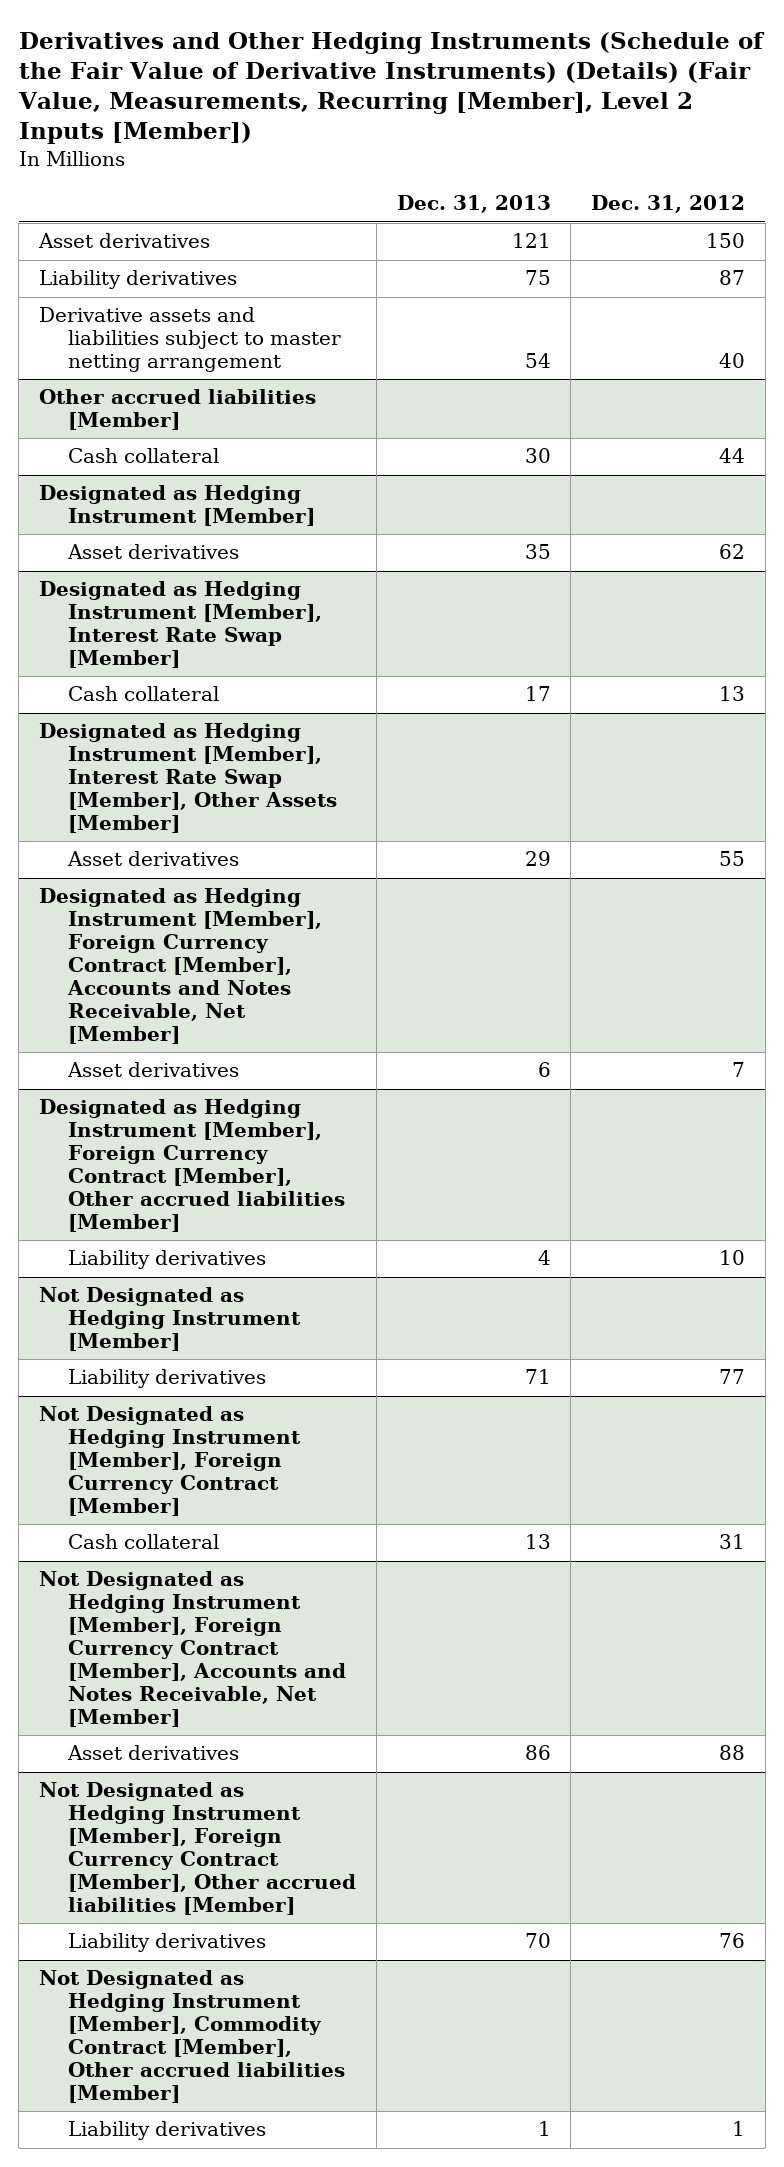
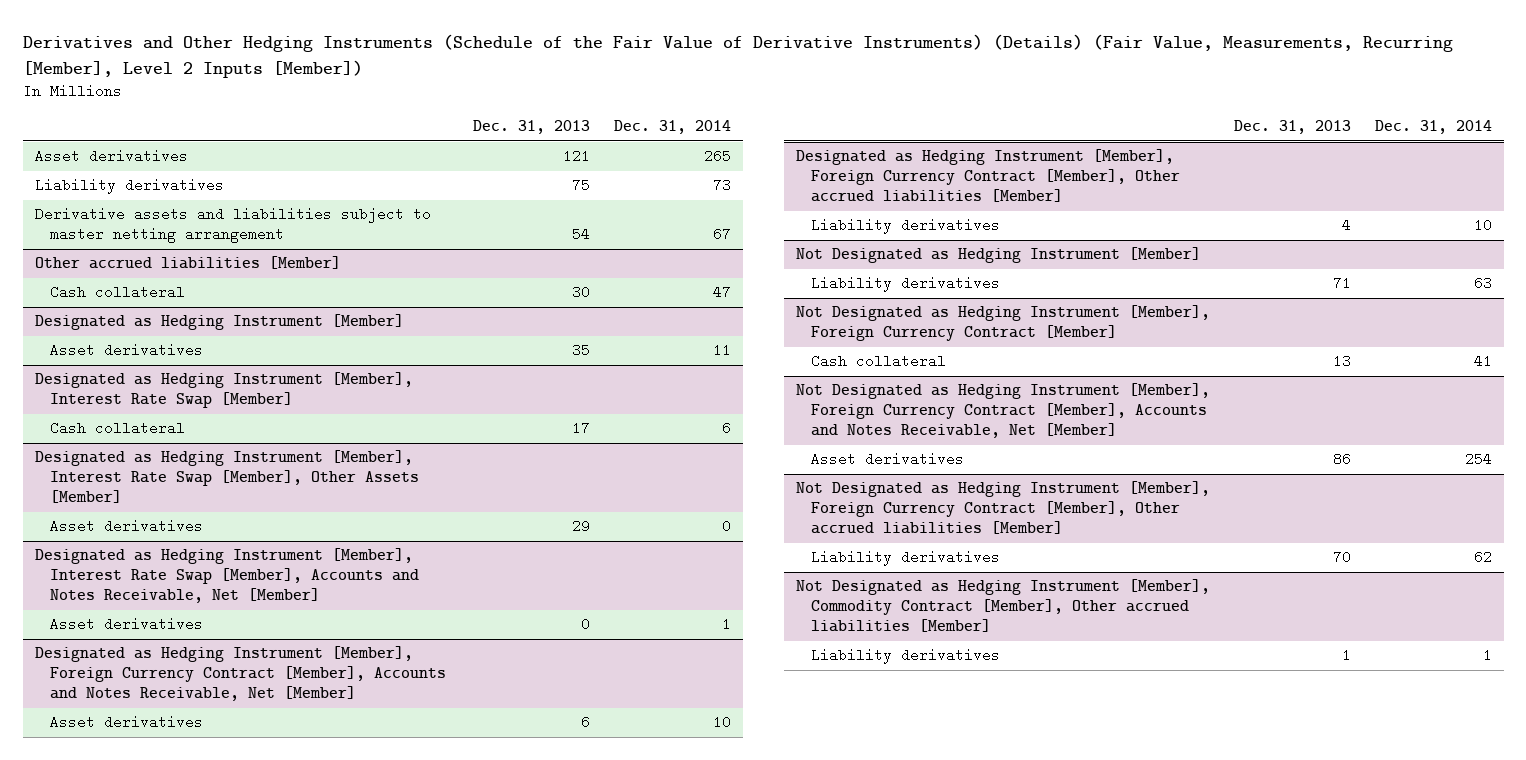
[590,195,745,214] Dec. 31, 2012 -> none
none -> [613,120,731,135] Dec. 31, 2014
none -> [34,548,420,604] Designated as Hedging Instrument [Member], Interest Rate Swap [Member], Accounts and Notes Receivable, Net [Member]
none -> [50,617,204,632] Asset derivatives

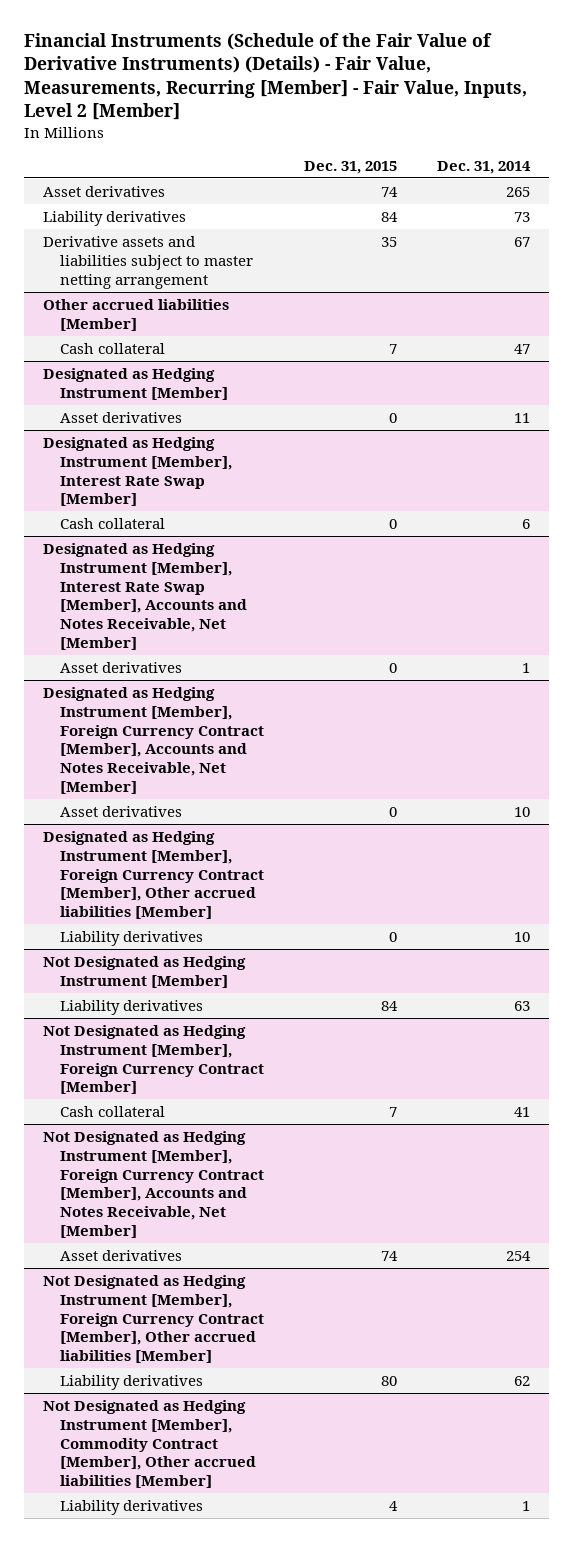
[22,34,1453,78] Derivatives and Other Hedging Instruments (Schedule of the Fair Value of Derivative Instruments) (Details) (Fair Value, Measurements, Recurring [Member], Level 2 Inputs [Member]) -> [23,32,527,121] Financial Instruments (Schedule of the Fair Value of Derivative Instruments) (Details) - Fair Value, Measurements, Recurring [Member] - Fair Value, Inputs, Level 2 [Member]
[472,120,590,135] Dec. 31, 2013 -> none
none -> [303,160,397,174] Dec. 31, 2015
[34,450,420,504] Designated as Hedging Instrument [Member], Interest Rate Swap [Member], Other Assets [Member] -> none
[50,519,204,534] Asset derivatives -> none

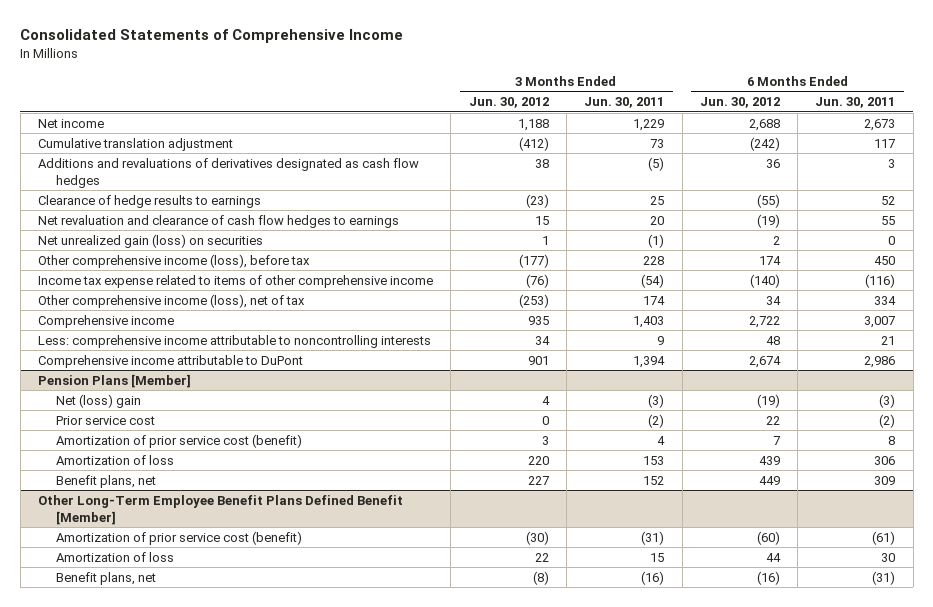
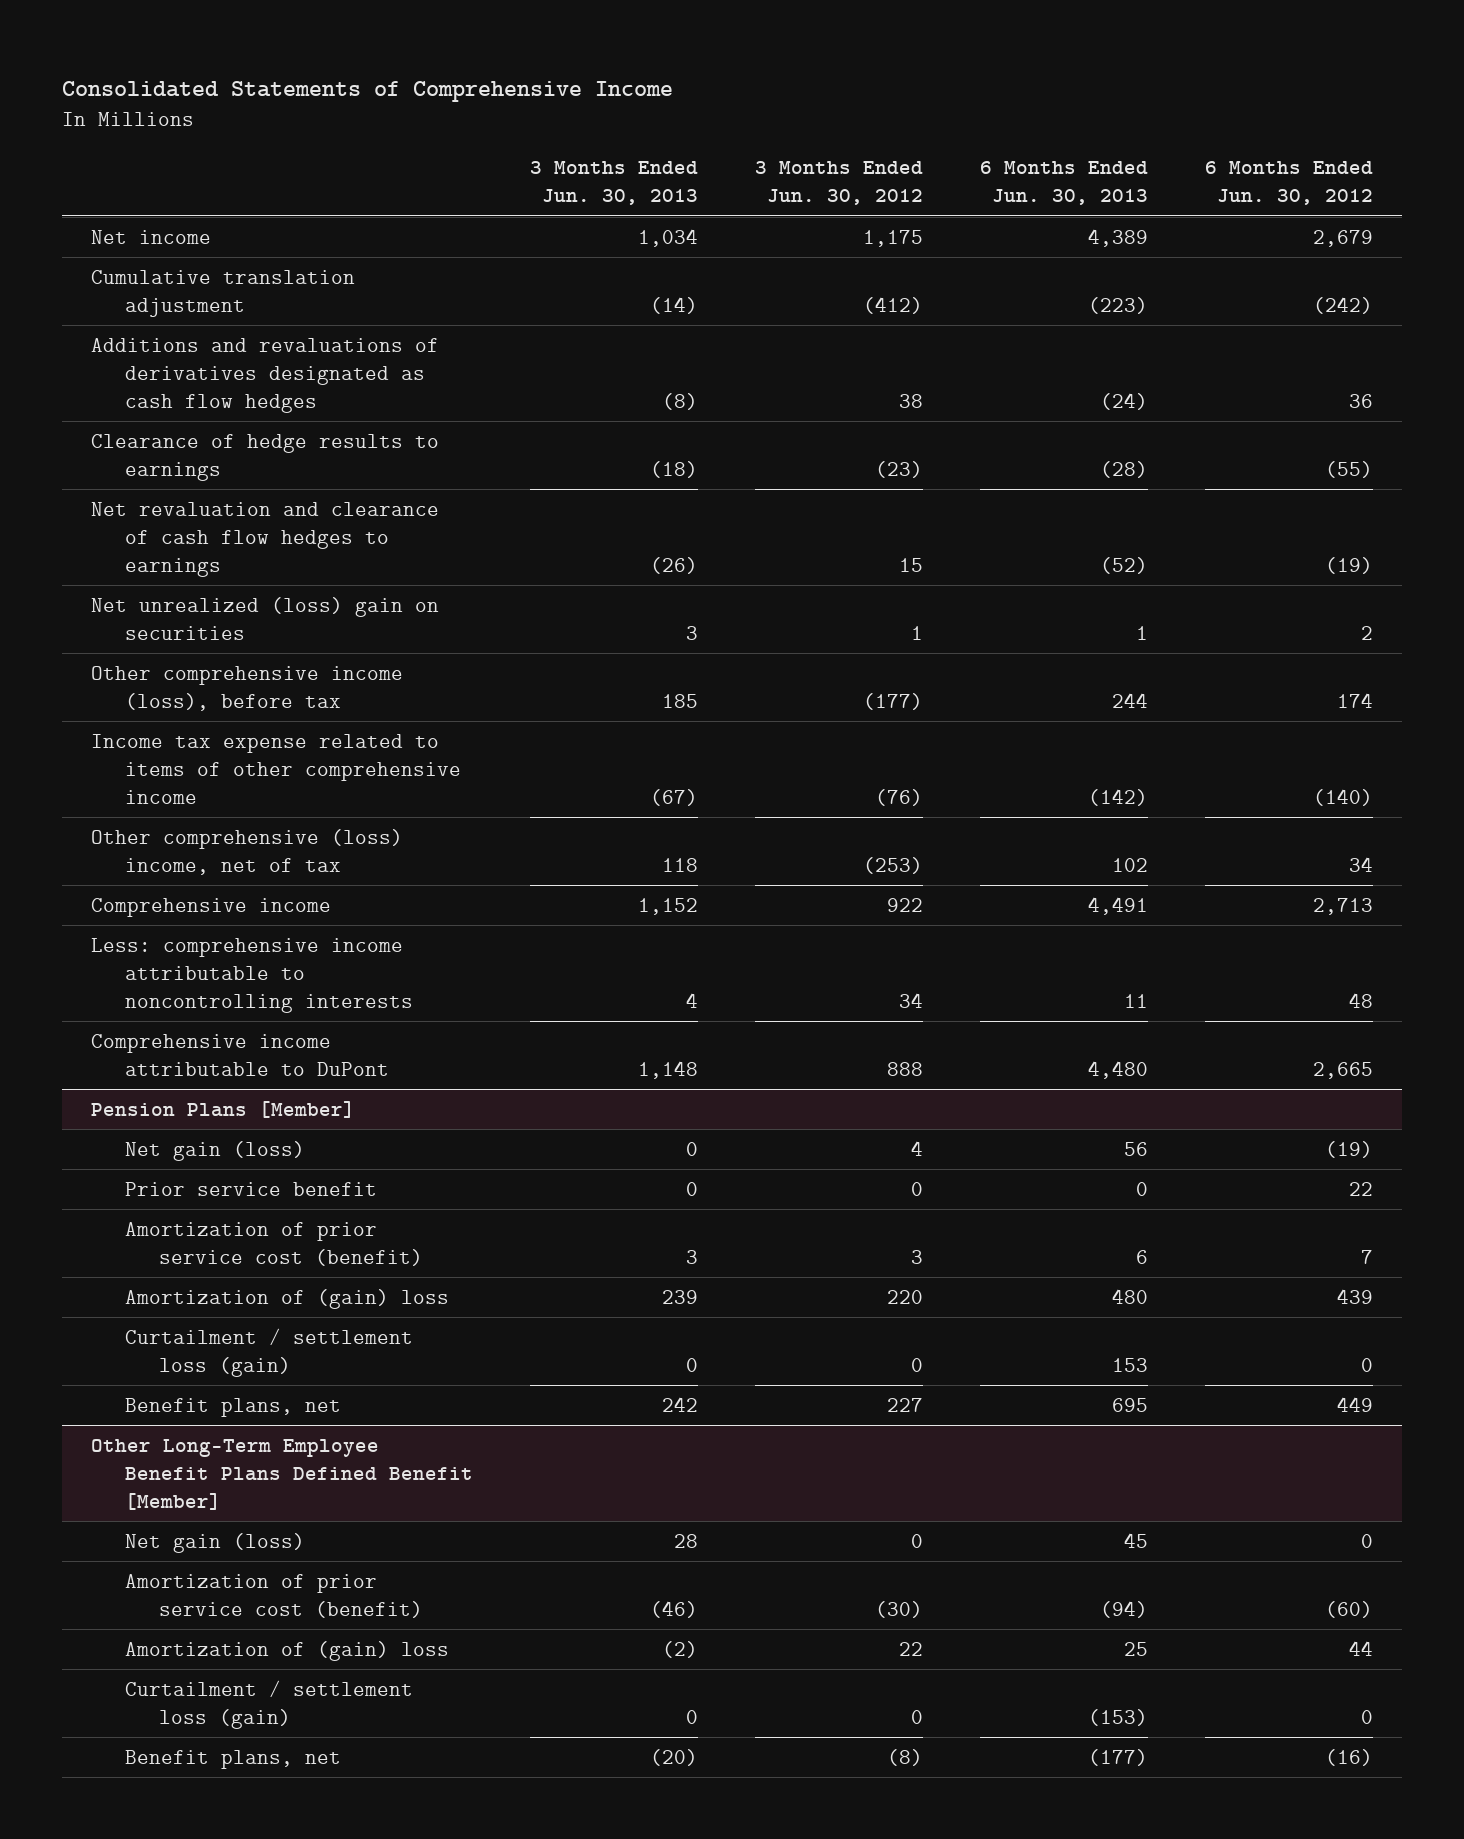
[584,97,665,109] Jun. 30, 2011 -> none
[815,97,896,109] Jun. 30, 2011 -> none
none -> [529,161,698,206] 3 Months Ended Jun. 30, 2013
none -> [980,161,1149,206] 6 Months Ended Jun. 30, 2013
[517,118,549,131] 1,188 -> [863,229,924,247] 1,175
[748,118,780,131] 2,688 -> [1313,229,1374,247] 2,679
[38,233,264,248] Net unrealized gain (loss) on securities -> [90,596,439,640] Net unrealized (loss) gain on securities
[38,293,306,308] Other comprehensive income (loss), net of tax -> [90,828,403,875] Other comprehensive (loss) income, net of tax
[527,315,549,325] 935 -> [887,897,924,912] 922
[748,315,780,328] 2,722 -> [1313,897,1374,915] 2,713
[527,355,549,365] 901 -> [887,1061,924,1076] 888
[748,355,781,368] 2,674 -> [1313,1061,1374,1079] 2,665
[55,393,141,408] Net (loss) gain -> [124,1140,305,1161] Net gain (loss)
[55,415,155,425] Prior service cost -> [124,1181,377,1196] Prior service benefit
[55,454,174,465] Amortization of loss -> [124,1288,449,1309] Amortization of (gain) loss
none -> [124,1327,413,1377] Curtailment / settlement loss (gain)
none -> [124,1532,305,1553] Net gain (loss)
[55,551,174,562] Amortization of loss -> [124,1640,449,1661] Amortization of (gain) loss
none -> [124,1679,413,1729] Curtailment / settlement loss (gain)

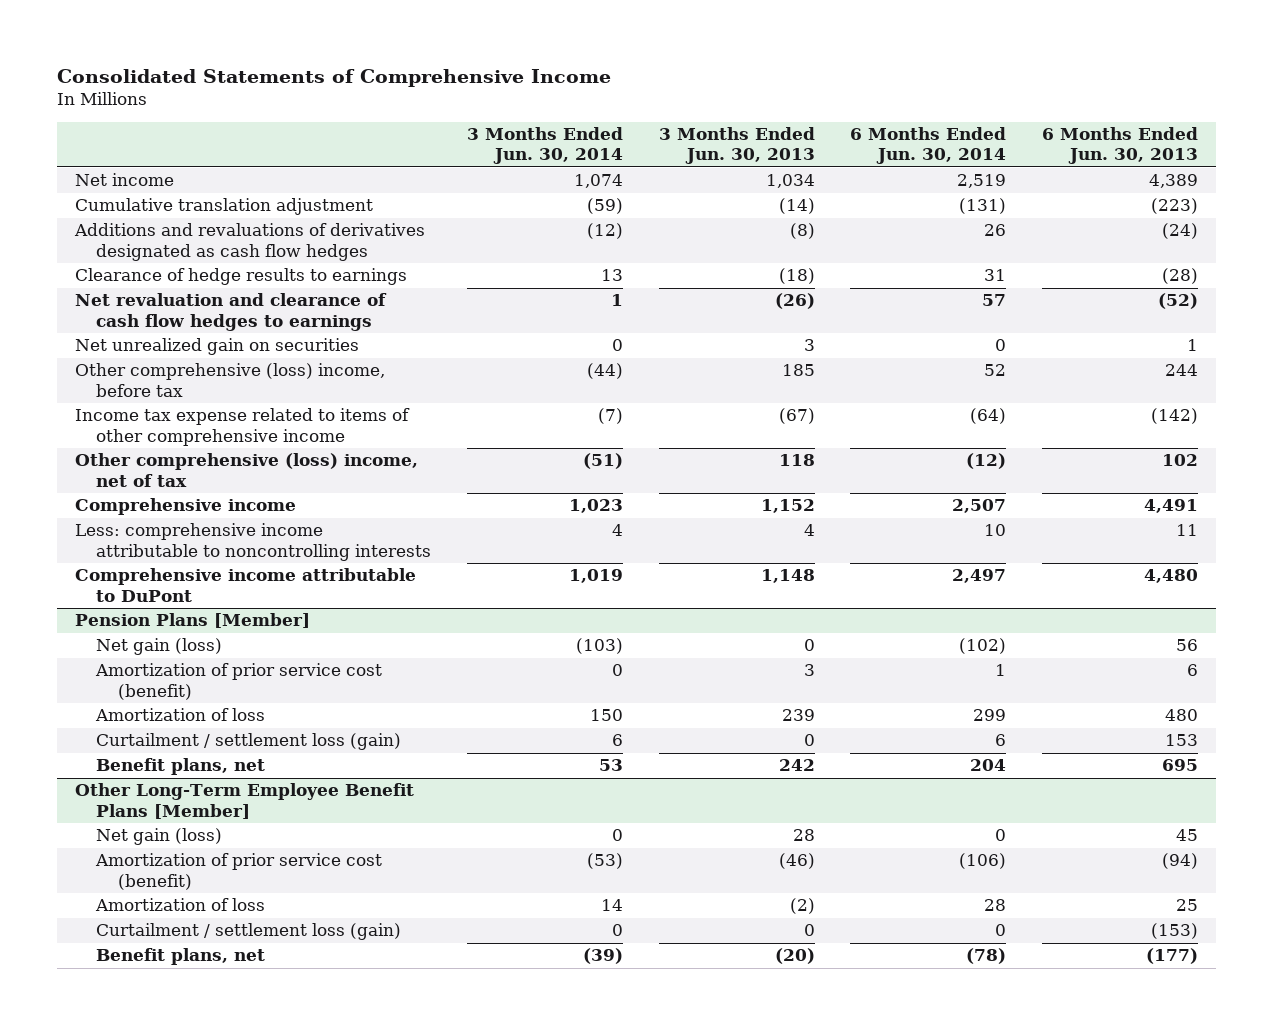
[755,161,924,206] 3 Months Ended Jun. 30, 2012 -> none
[1205,161,1374,206] 6 Months Ended Jun. 30, 2012 -> none
none -> [466,127,623,165] 3 Months Ended Jun. 30, 2014
none -> [850,127,1007,165] 6 Months Ended Jun. 30, 2014
[90,596,439,640] Net unrealized (loss) gain on securities -> [75,338,360,356] Net unrealized gain on securities
[90,665,403,711] Other comprehensive income (loss), before tax -> [75,363,386,397] Other comprehensive (loss) income, before tax
[124,1181,377,1196] Prior service benefit -> none
[124,1288,449,1309] Amortization of (gain) loss -> [95,708,266,722] Amortization of loss
[90,1438,473,1510] Other Long-Term Employee Benefit Plans Defined Benefit [Member] -> [75,783,415,819] Other Long-Term Employee Benefit Plans [Member]
[124,1640,449,1661] Amortization of (gain) loss -> [95,898,266,912] Amortization of loss

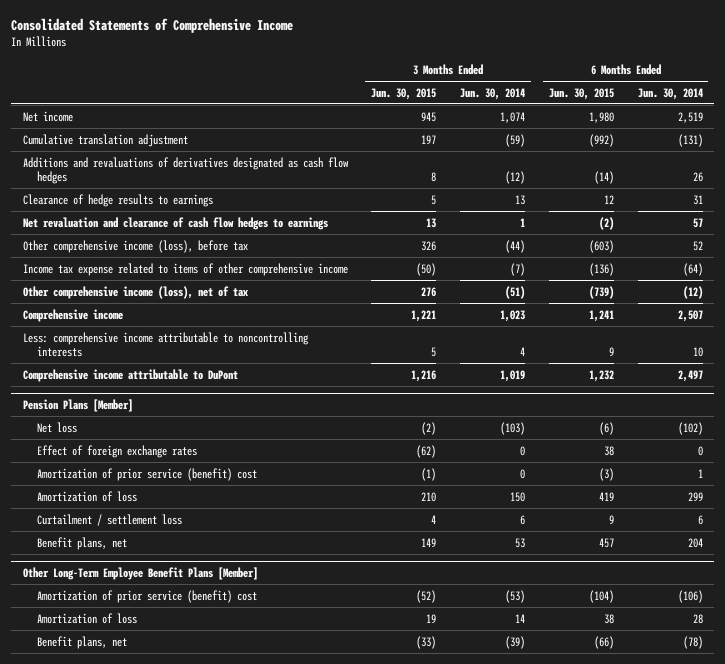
[658,127,815,165] 3 Months Ended Jun. 30, 2013 -> none
[1041,127,1198,165] 6 Months Ended Jun. 30, 2013 -> none
none -> [371,87,437,100] Jun. 30, 2015
none -> [548,87,614,100] Jun. 30, 2015
[75,338,360,356] Net unrealized gain on securities -> none
[75,363,386,397] Other comprehensive (loss) income, before tax -> [22,239,248,253] Other comprehensive income (loss), before tax
[75,453,419,487] Other comprehensive (loss) income, net of tax -> [22,285,248,299] Other comprehensive income (loss), net of tax
[96,638,223,656] Net gain (loss) -> [36,421,77,433] Net loss
none -> [36,444,197,458] Effect of foreign exchange rates
[95,663,383,700] Amortization of prior service cost (benefit) -> [36,467,257,481] Amortization of prior service (benefit) cost
[96,733,402,751] Curtailment / settlement loss (gain) -> [36,513,182,526] Curtailment / settlement loss
[96,828,223,846] Net gain (loss) -> none
[95,853,383,890] Amortization of prior service cost (benefit) -> [36,589,257,603] Amortization of prior service (benefit) cost
[96,923,402,941] Curtailment / settlement loss (gain) -> none

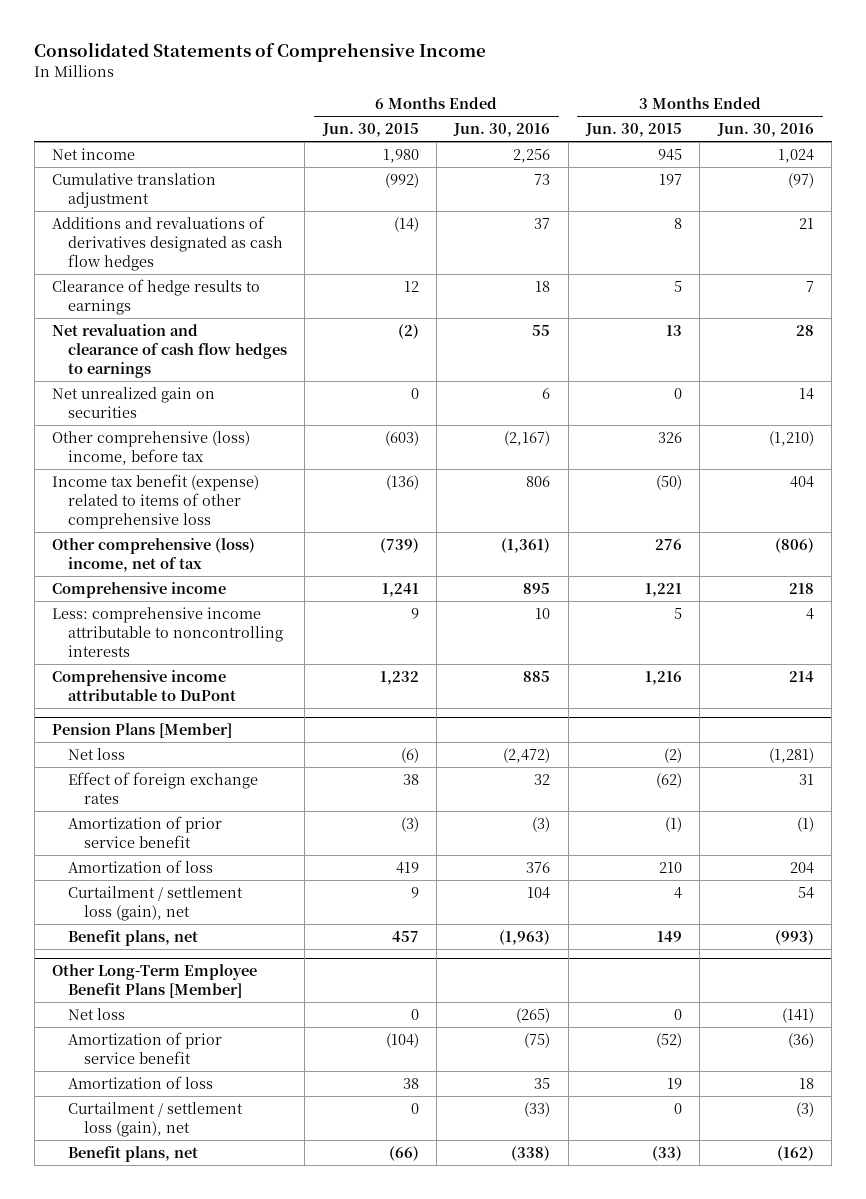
[460,87,526,100] Jun. 30, 2014 -> none
[637,87,703,100] Jun. 30, 2014 -> none
none -> [453,123,551,138] Jun. 30, 2016
none -> [716,123,814,138] Jun. 30, 2016
none -> [51,386,215,418] Net unrealized gain on securities
[22,239,248,253] Other comprehensive income (loss), before tax -> [51,430,250,465] Other comprehensive (loss) income, before tax
[22,262,348,276] Income tax expense related to items of other comprehensive income -> [51,473,259,529] Income tax benefit (expense) related to items of other comprehensive loss
[22,285,248,299] Other comprehensive income (loss), net of tax -> [51,537,255,572] Other comprehensive (loss) income, net of tax
[36,467,257,481] Amortization of prior service (benefit) cost -> [67,815,222,848] Amortization of prior service benefit
[36,513,182,526] Curtailment / settlement loss -> [67,885,243,921] Curtailment / settlement loss (gain), net
none -> [67,1007,125,1020] Net loss
[36,589,257,603] Amortization of prior service (benefit) cost -> [67,1031,222,1064] Amortization of prior service benefit
none -> [67,1101,243,1137] Curtailment / settlement loss (gain), net

